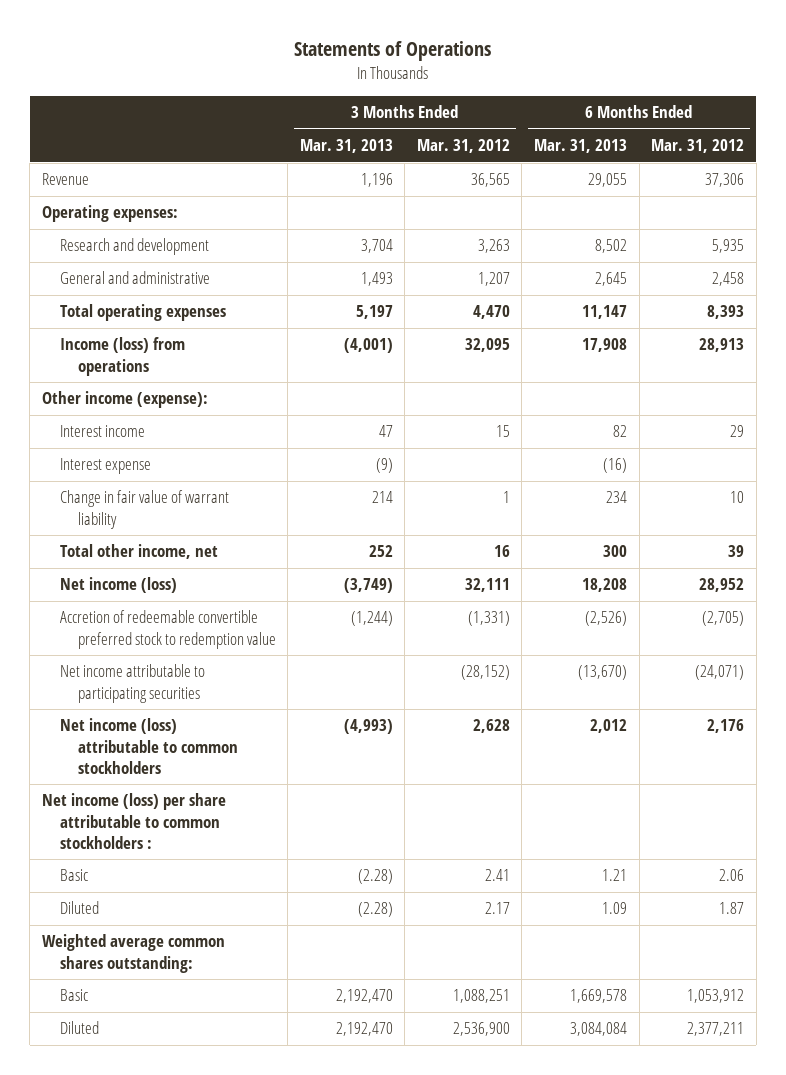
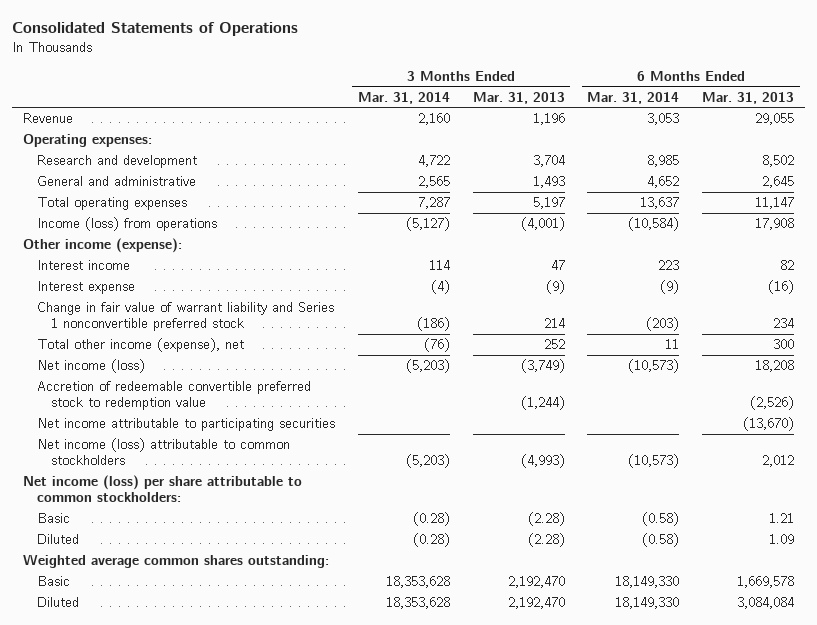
[293,41,491,62] Statements of Operations -> [11,22,298,37] Consolidated Statements of Operations
[416,139,510,154] Mar. 31, 2012 -> none
[651,139,745,154] Mar. 31, 2012 -> none
none -> [357,91,450,104] Mar. 31, 2014
none -> [587,91,680,104] Mar. 31, 2014
[59,490,229,529] Change in fair value of warrant liability -> [37,302,335,332] Change in fair value of warrant liability and Series 1 nonconvertible preferred stock
[59,544,218,560] Total other income, net -> [37,338,245,353] Total other income (expense), net
[41,793,226,849] Net income (loss) per share attributable to common stockholders : -> [23,475,303,503] Net income (loss) per share attributable to common stockholders:

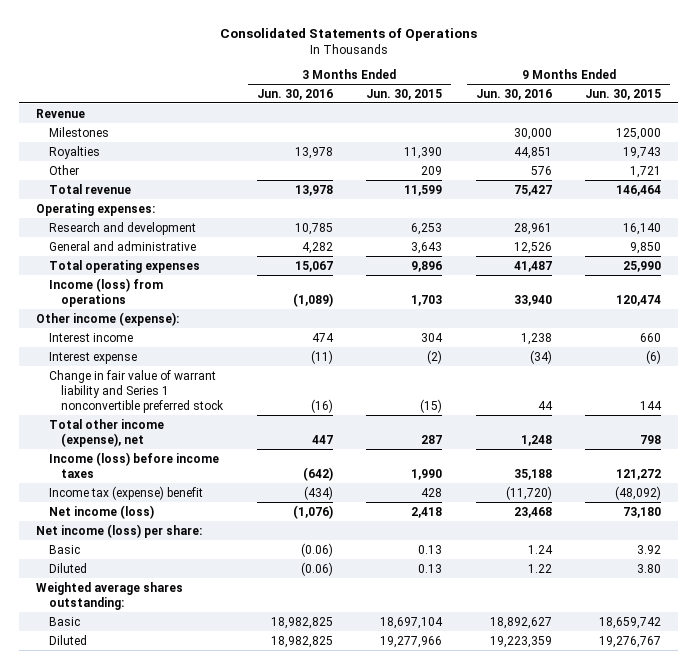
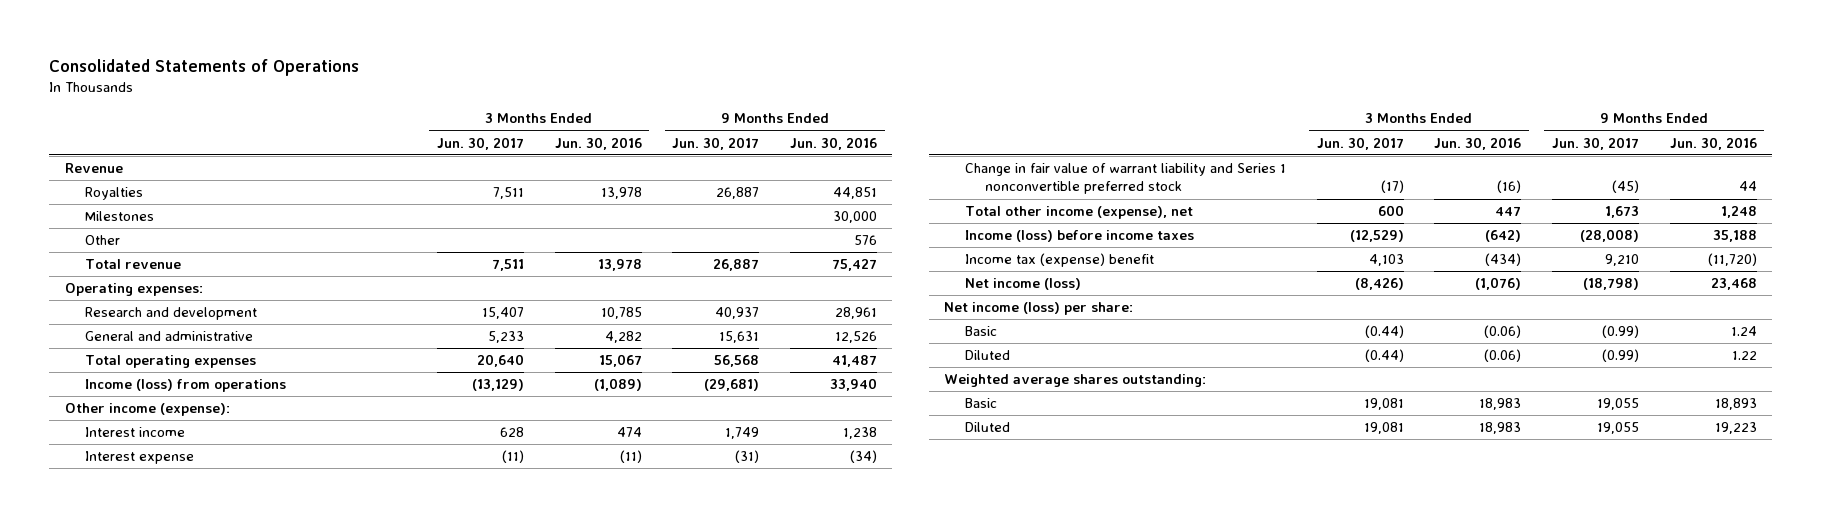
[366,88,443,100] Jun. 30, 2015 -> none
[585,88,662,100] Jun. 30, 2015 -> none
none -> [436,136,524,150] Jun. 30, 2017
none -> [672,136,760,150] Jun. 30, 2017
[48,126,109,137] Milestones -> [85,211,155,222] Milestones
[270,616,333,629] 18,982,825 -> [1479,398,1522,411] 18,983
[489,616,552,629] 18,892,627 -> [1714,398,1757,411] 18,893
[270,635,333,648] 18,982,825 -> [1479,422,1522,435] 18,983
[489,635,552,648] 19,223,359 -> [1714,422,1757,435] 19,223

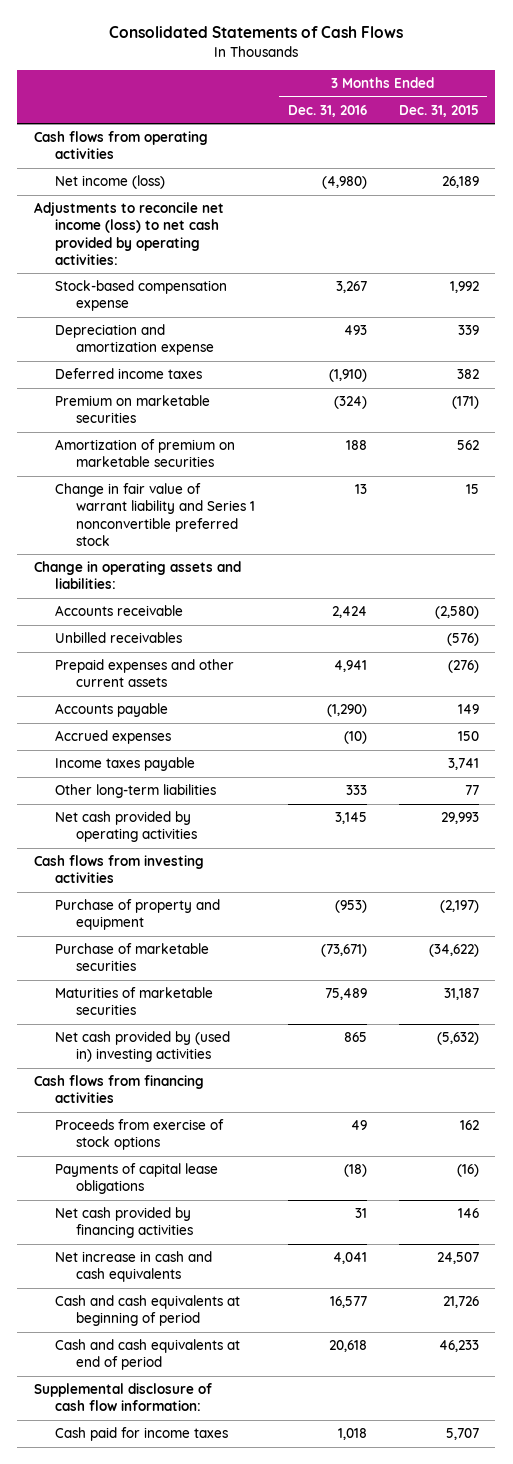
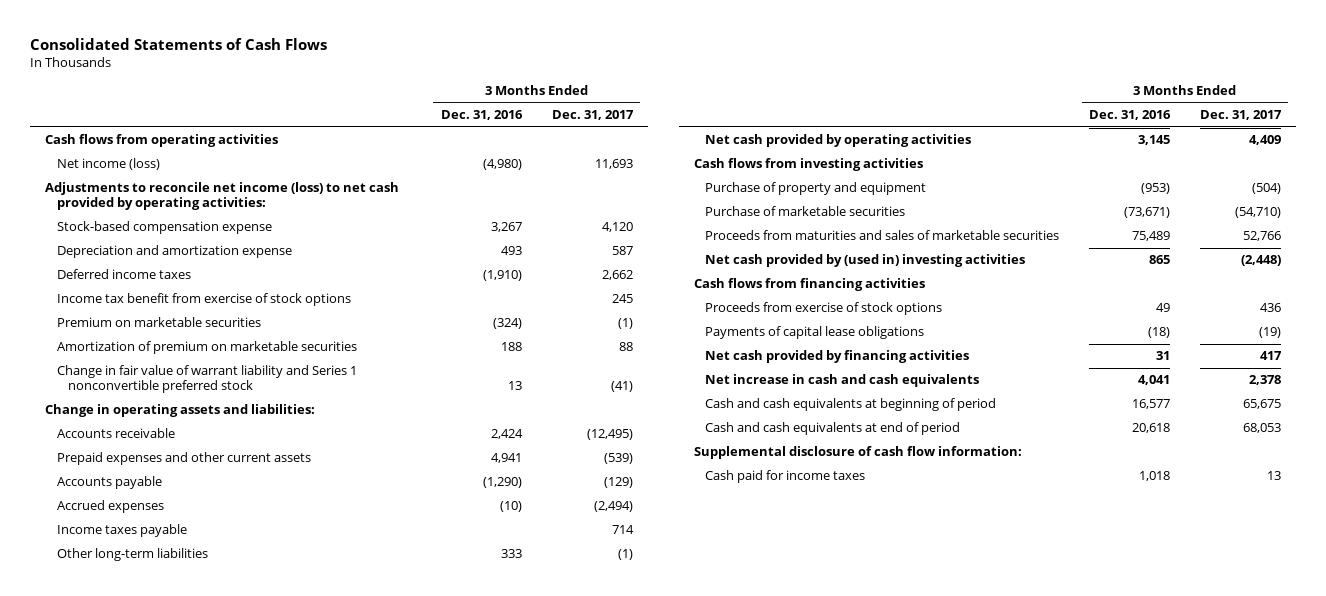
[399,104,480,117] Dec. 31, 2015 -> none
none -> [551,110,634,121] Dec. 31, 2017
none -> [56,293,351,307] Income tax benefit from exercise of stock options
[54,632,182,644] Unbilled receivables -> none
[54,987,213,1016] Maturities of marketable securities -> [705,230,1060,241] Proceeds from maturities and sales of marketable securities

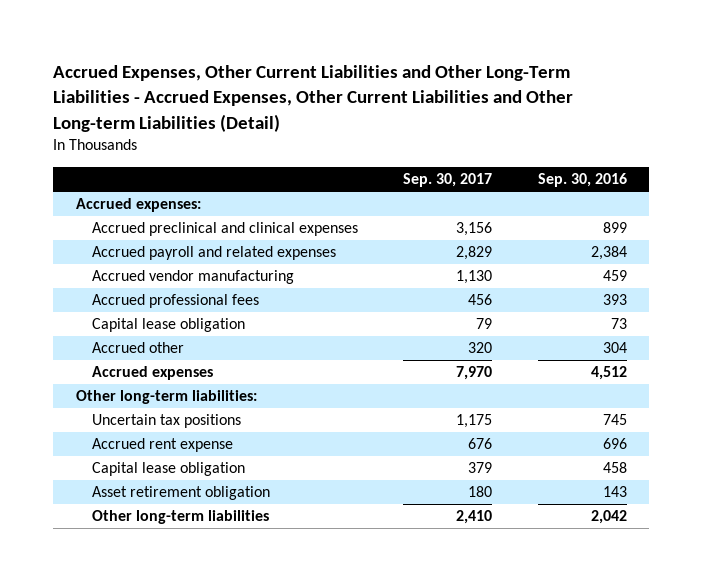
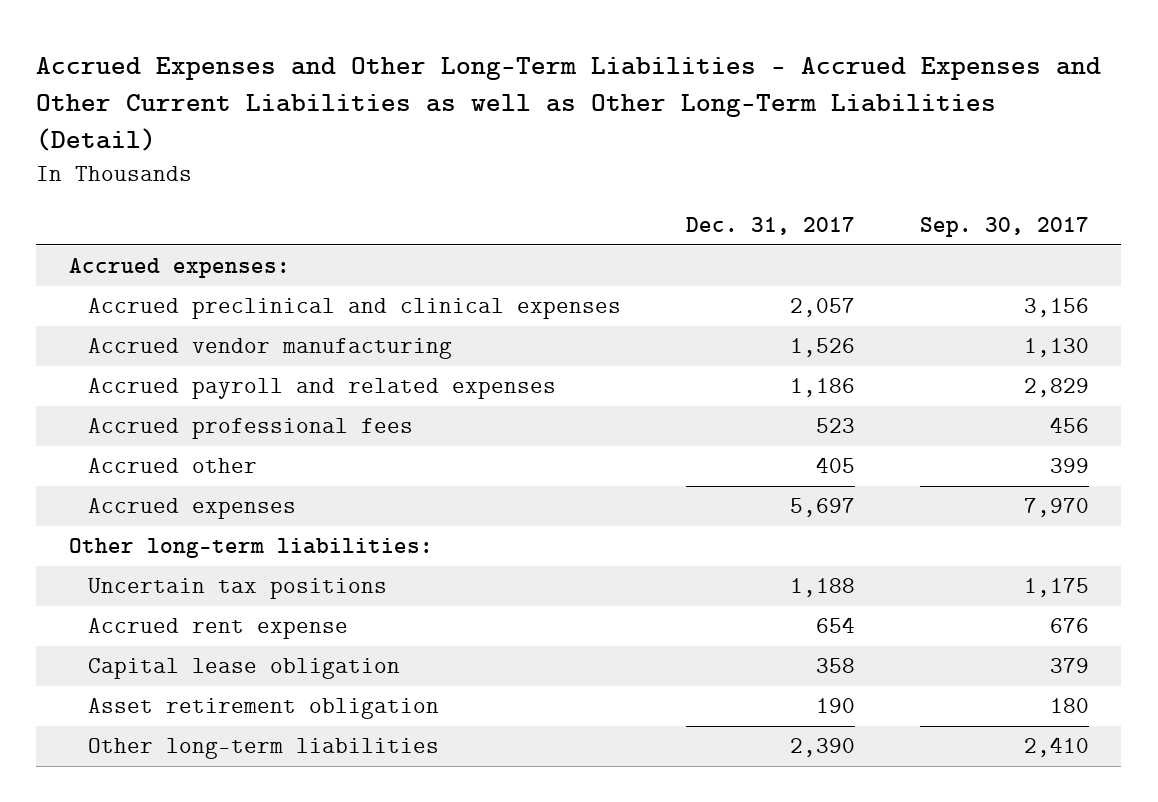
[53,65,574,132] Accrued Expenses, Other Current Liabilities and Other Long-Term Liabilities - Accrued Expenses, Other Current Liabilities and Other Long-term Liabilities (Detail) -> [36,56,1102,152] Accrued Expenses and Other Long-Term Liabilities - Accrued Expenses and Other Current Liabilities as well as Other Long-Term Liabilities (Detail)
[537,173,627,188] Sep. 30, 2016 -> none
none -> [686,216,856,235] Dec. 31, 2017
[92,246,337,261] Accrued payroll and related expenses -> [88,378,557,400] Accrued payroll and related expenses
[92,318,246,333] Capital lease obligation -> none
[468,342,493,354] 320 -> [1049,458,1089,474] 399

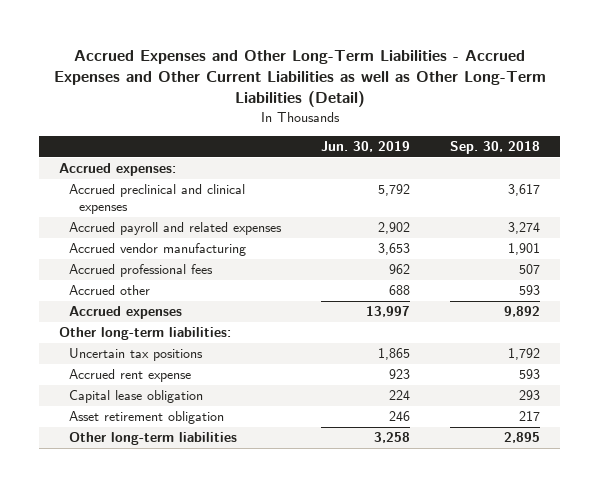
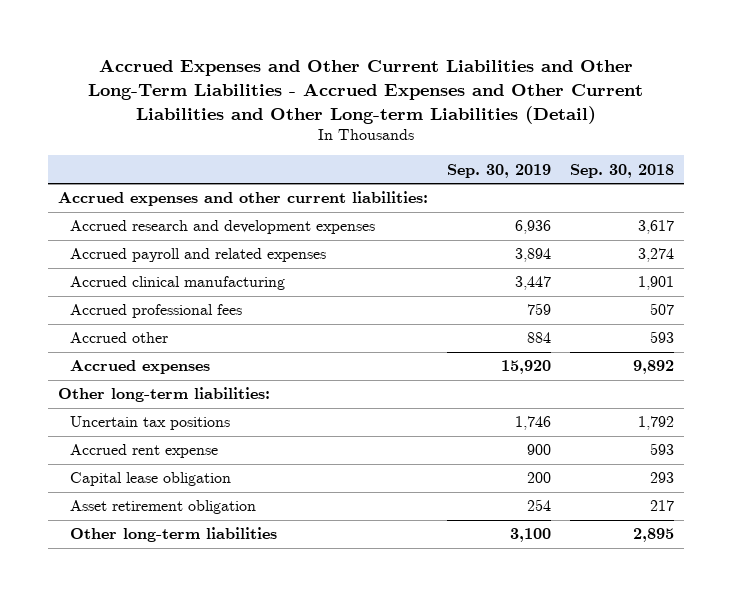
[53,49,546,108] Accrued Expenses and Other Long-Term Liabilities - Accrued Expenses and Other Current Liabilities as well as Other Long-Term Liabilities (Detail) -> [88,59,644,124] Accrued Expenses and Other Current Liabilities and Other Long-Term Liabilities - Accrued Expenses and Other Current Liabilities and Other Long-term Liabilities (Detail)
[321,141,411,153] Jun. 30, 2019 -> none
none -> [447,163,552,178] Sep. 30, 2019
[59,163,177,177] Accrued expenses: -> [58,191,429,207] Accrued expenses and other current liabilities:
[69,184,246,214] Accrued preclinical and clinical expenses -> [70,220,376,235] Accrued research and development expenses
[69,243,247,257] Accrued vendor manufacturing -> [70,276,286,291] Accrued clinical manufacturing

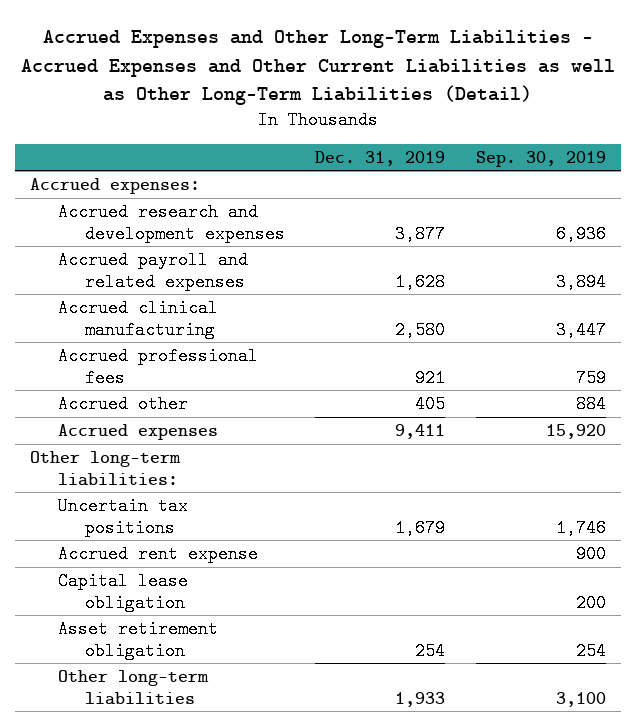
[88,59,644,124] Accrued Expenses and Other Current Liabilities and Other Long-Term Liabilities - Accrued Expenses and Other Current Liabilities and Other Long-term Liabilities (Detail) -> [20,30,615,106] Accrued Expenses and Other Long-Term Liabilities - Accrued Expenses and Other Current Liabilities as well as Other Long-Term Liabilities (Detail)
[570,163,675,178] Sep. 30, 2018 -> none
none -> [315,150,446,166] Dec. 31, 2019
[58,191,429,207] Accrued expenses and other current liabilities: -> [30,177,201,194] Accrued expenses:

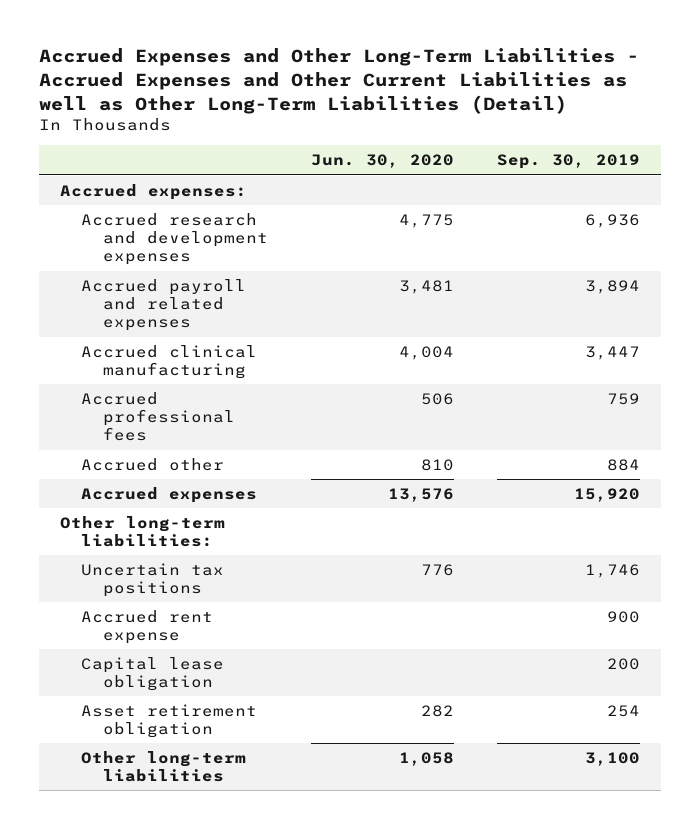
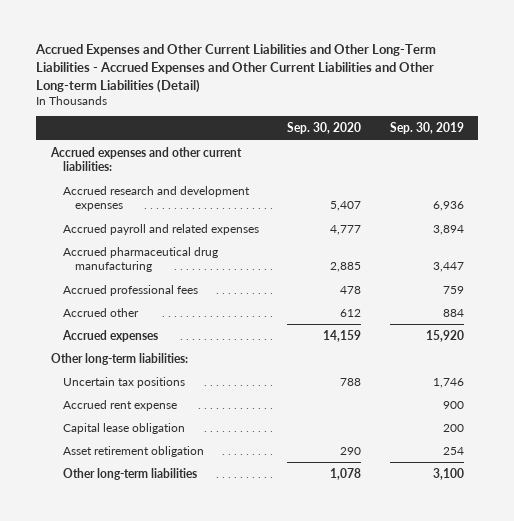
[38,48,639,114] Accrued Expenses and Other Long-Term Liabilities - Accrued Expenses and Other Current Liabilities as well as Other Long-Term Liabilities (Detail) -> [35,44,437,93] Accrued Expenses and Other Current Liabilities and Other Long-Term Liabilities - Accrued Expenses and Other Current Liabilities and Other Long-term Liabilities (Detail)
[310,154,454,169] Jun. 30, 2020 -> none
none -> [287,122,362,135] Sep. 30, 2020
[60,184,248,201] Accrued expenses: -> [49,146,242,172] Accrued expenses and other current liabilities:
[81,345,258,380] Accrued clinical manufacturing -> [62,246,218,273] Accrued pharmaceutical drug manufacturing

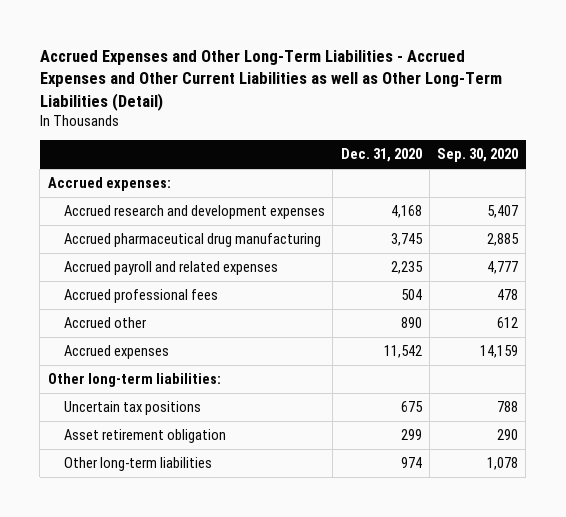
[35,44,437,93] Accrued Expenses and Other Current Liabilities and Other Long-Term Liabilities - Accrued Expenses and Other Current Liabilities and Other Long-term Liabilities (Detail) -> [39,50,502,111] Accrued Expenses and Other Long-Term Liabilities - Accrued Expenses and Other Current Liabilities as well as Other Long-Term Liabilities (Detail)
[389,122,464,135] Sep. 30, 2019 -> none
none -> [340,148,422,163] Dec. 31, 2020
[49,146,242,172] Accrued expenses and other current liabilities: -> [47,176,171,191] Accrued expenses:
[62,223,259,235] Accrued payroll and related expenses -> [64,260,279,275] Accrued payroll and related expenses
[62,399,177,411] Accrued rent expense -> none
[62,422,185,434] Capital lease obligation -> none

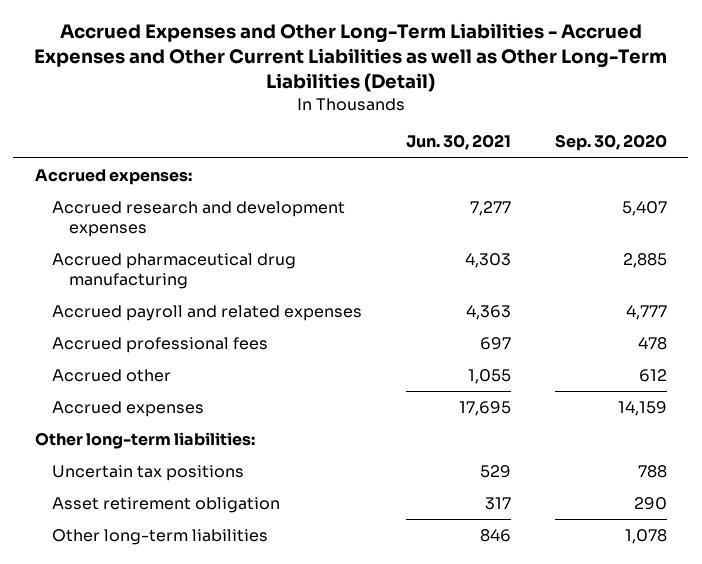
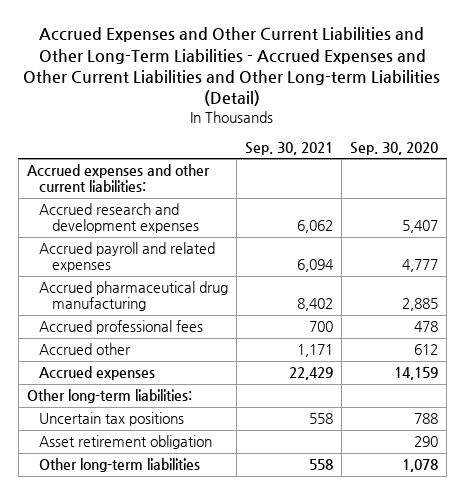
[33,23,667,92] Accrued Expenses and Other Long-Term Liabilities - Accrued Expenses and Other Current Liabilities as well as Other Long-Term Liabilities (Detail) -> [23,27,441,107] Accrued Expenses and Other Current Liabilities and Other Long-Term Liabilities - Accrued Expenses and Other Current Liabilities and Other Long-term Liabilities (Detail)
[405,134,511,151] Jun. 30, 2021 -> none
none -> [245,141,334,155] Sep. 30, 2021
[35,168,193,185] Accrued expenses: -> [26,164,210,193] Accrued expenses and other current liabilities:
[52,252,297,289] Accrued pharmaceutical drug manufacturing -> [39,281,229,312] Accrued pharmaceutical drug manufacturing

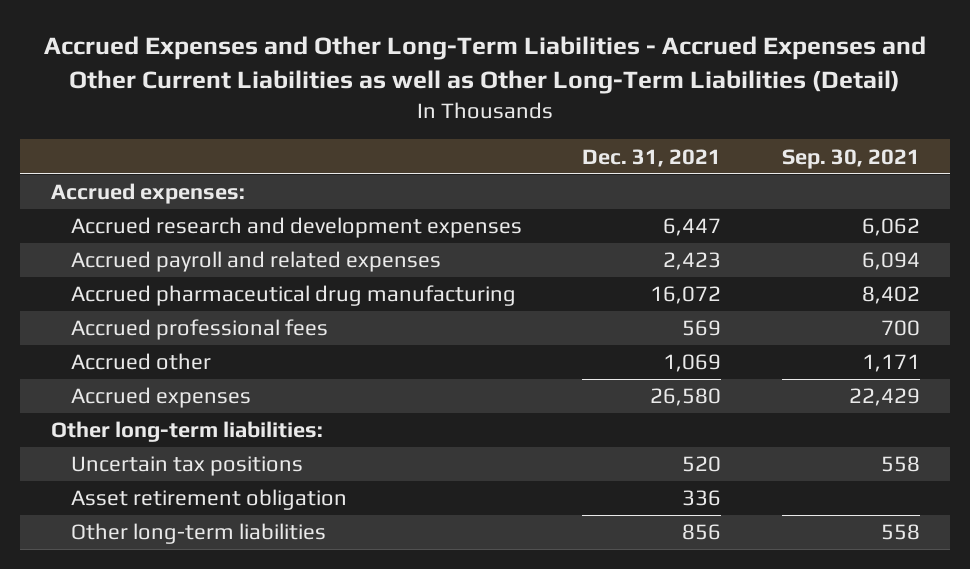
[23,27,441,107] Accrued Expenses and Other Current Liabilities and Other Long-Term Liabilities - Accrued Expenses and Other Current Liabilities and Other Long-term Liabilities (Detail) -> [44,36,927,95] Accrued Expenses and Other Long-Term Liabilities - Accrued Expenses and Other Current Liabilities as well as Other Long-Term Liabilities (Detail)
[350,141,439,155] Sep. 30, 2020 -> none
none -> [582,148,722,167] Dec. 31, 2021
[26,164,210,193] Accrued expenses and other current liabilities: -> [50,183,245,205] Accrued expenses:

